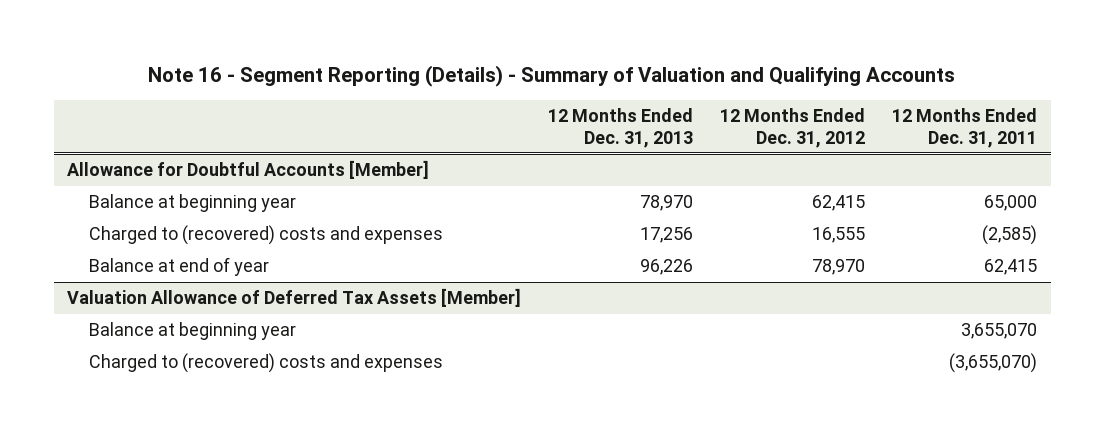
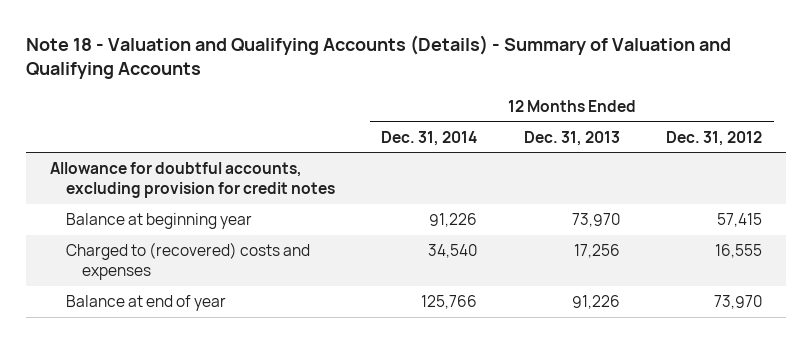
[148,64,956,87] Note 16 - Segment Reporting (Details) - Summary of Valuation and Qualifying Accounts -> [26,34,732,80] Note 18 - Valuation and Qualifying Accounts (Details) - Summary of Valuation and Qualifying Accounts
[892,107,1038,148] 12 Months Ended Dec. 31, 2011 -> none
none -> [381,130,478,146] Dec. 31, 2014
[67,160,430,180] Allowance for Doubtful Accounts [Member] -> none
none -> [49,162,335,198] Allowance for doubtful accounts, excluding provision for credit notes
[640,195,694,212] 78,970 -> [571,213,620,228] 73,970
[812,195,866,212] 62,415 -> [717,213,763,228] 57,415
[67,288,522,308] Valuation Allowance of Deferred Tax Assets [Member] -> none
[88,322,296,341] Balance at beginning year -> none
[88,353,443,374] Charged to (recovered) costs and expenses -> none
[640,259,694,276] 96,226 -> [571,295,620,310] 91,226
[812,259,866,276] 78,970 -> [714,295,763,310] 73,970

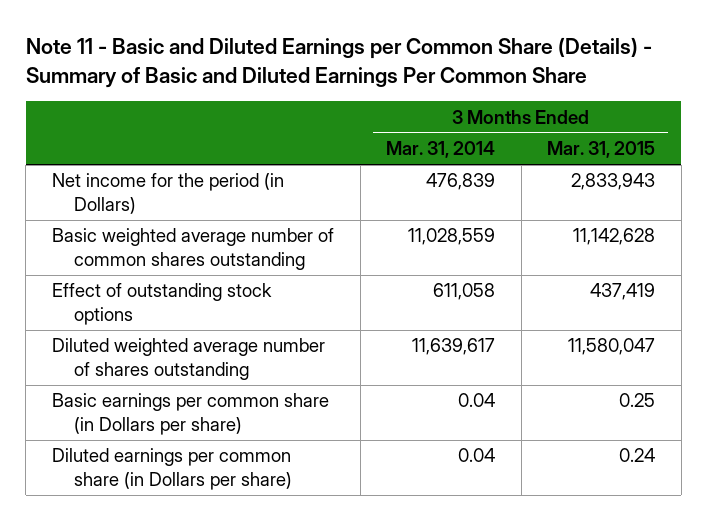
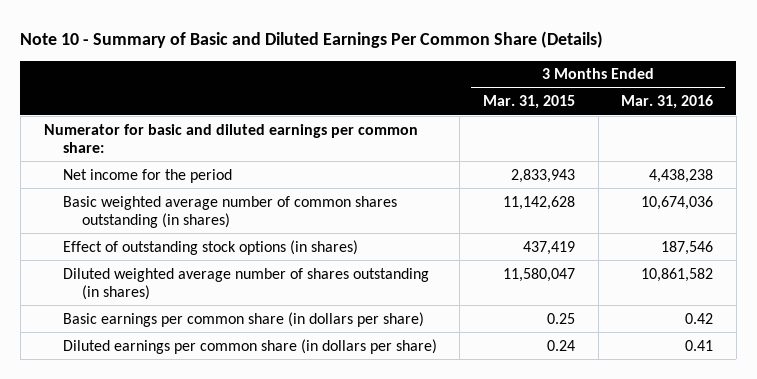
[25,37,652,88] Note 11 - Basic and Diluted Earnings per Common Share (Details) - Summary of Basic and Diluted Earnings Per Common Share -> [20,30,604,48] Note 10 - Summary of Basic and Diluted Earnings Per Common Share (Details)
[386,141,496,159] Mar. 31, 2014 -> none
none -> [621,95,714,110] Mar. 31, 2016
none -> [43,123,418,153] Numerator for basic and diluted earnings per common share:
[52,173,285,214] Net income for the period (in Dollars) -> [62,168,232,183] Net income for the period
[52,228,335,270] Basic weighted average number of common shares outstanding -> [62,195,397,228] Basic weighted average number of common shares outstanding (in shares)
[52,283,273,325] Effect of outstanding stock options -> [62,239,358,255] Effect of outstanding stock options (in shares)
[52,338,326,380] Diluted weighted average number of shares outstanding -> [62,267,429,300] Diluted weighted average number of shares outstanding (in shares)
[52,393,330,435] Basic earnings per common share (in Dollars per share) -> [62,311,424,327] Basic earnings per common share (in dollars per share)
[52,448,292,490] Diluted earnings per common share (in Dollars per share) -> [62,338,437,354] Diluted earnings per common share (in dollars per share)

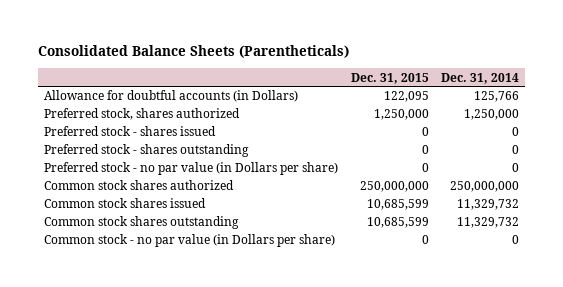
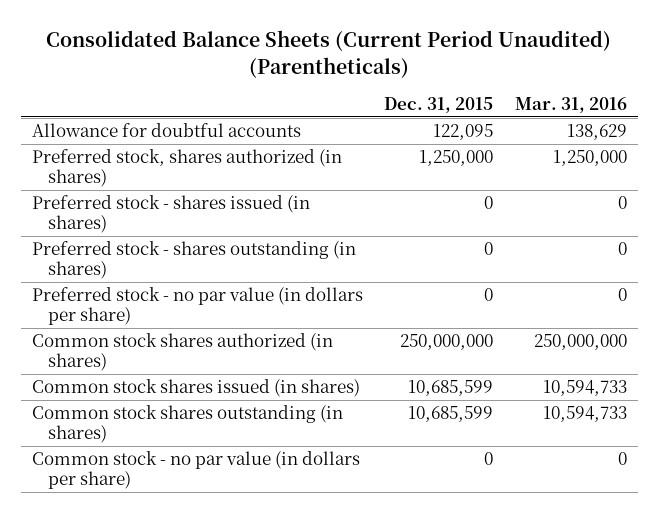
[38,45,350,59] Consolidated Balance Sheets (Parentheticals) -> [46,30,612,78] Consolidated Balance Sheets (Current Period Unaudited) (Parentheticals)
[440,72,519,84] Dec. 31, 2014 -> none
none -> [515,97,628,114] Mar. 31, 2016
[44,90,299,103] Allowance for doubtful accounts (in Dollars) -> [31,123,301,138] Allowance for doubtful accounts
[44,108,241,121] Preferred stock, shares authorized -> [31,149,342,188] Preferred stock, shares authorized (in shares)
[44,126,217,137] Preferred stock - shares issued -> [31,195,310,234] Preferred stock - shares issued (in shares)
[44,144,250,158] Preferred stock - shares outstanding -> [31,241,356,280] Preferred stock - shares outstanding (in shares)
[44,162,339,176] Preferred stock - no par value (in Dollars per share) -> [31,287,363,326] Preferred stock - no par value (in dollars per share)
[44,180,235,191] Common stock shares authorized -> [31,333,333,372] Common stock shares authorized (in shares)
[44,198,207,209] Common stock shares issued -> [31,379,360,398] Common stock shares issued (in shares)
[44,216,240,230] Common stock shares outstanding -> [31,405,343,444] Common stock shares outstanding (in shares)
[44,234,336,248] Common stock - no par value (in Dollars per share) -> [31,451,360,490] Common stock - no par value (in dollars per share)

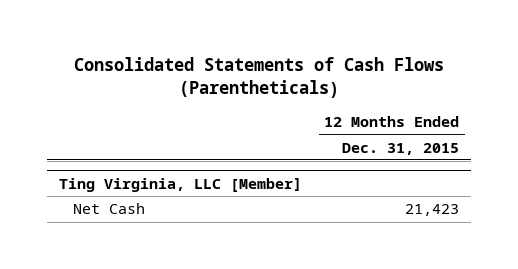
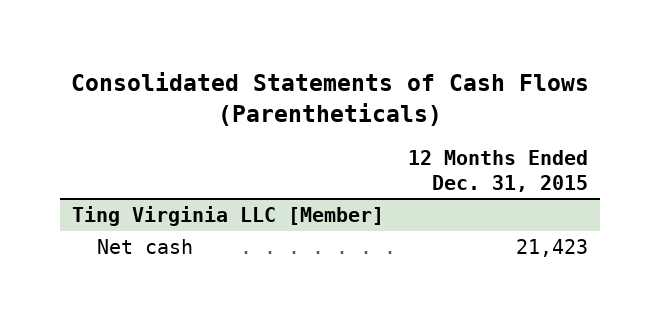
[58,177,302,192] Ting Virginia, LLC [Member] -> [71,206,384,227] Ting Virginia LLC [Member]
[72,203,145,215] Net Cash -> [96,239,193,255] Net cash

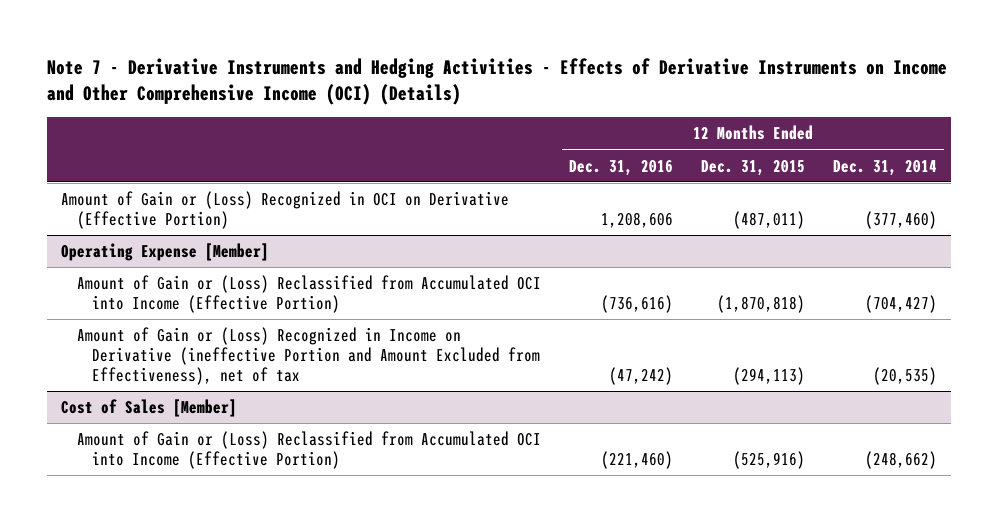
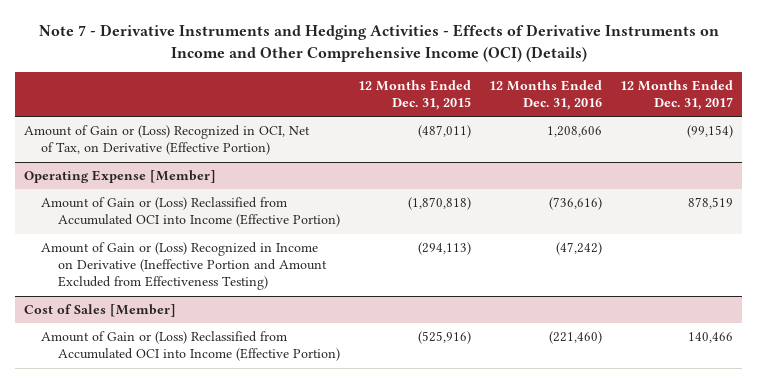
[832,159,937,176] Dec. 31, 2014 -> none
none -> [620,80,734,111] 12 Months Ended Dec. 31, 2017
[61,191,510,230] Amount of Gain or (Loss) Recognized in OCI on Derivative (Effective Portion) -> [23,125,310,156] Amount of Gain or (Loss) Recognized in OCI, Net of Tax, on Derivative (Effective Portion)
[76,327,541,385] Amount of Gain or (Loss) Recognized in Income on Derivative (ineffective Portion and Amount Excluded from Effectiveness), net of tax -> [41,242,328,291] Amount of Gain or (Loss) Recognized in Income on Derivative (Ineffective Portion and Amount Excluded from Effectiveness Testing)

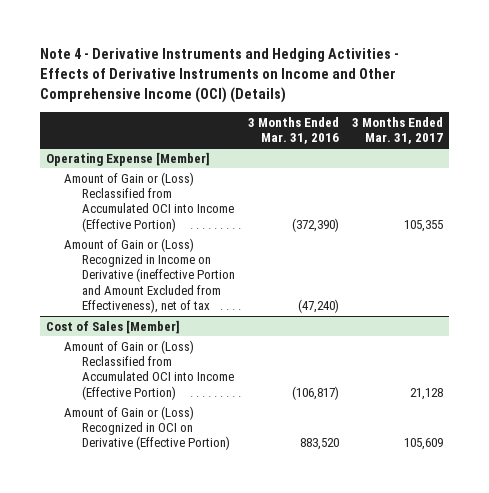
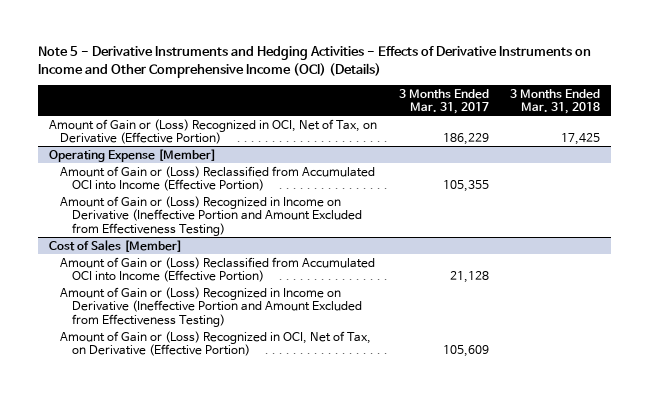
[39,48,399,104] Note 4 - Derivative Instruments and Hedging Activities - Effects of Derivative Instruments on Income and Other Comprehensive Income (OCI) (Details) -> [38,45,592,78] Note 5 - Derivative Instruments and Hedging Activities - Effects of Derivative Instruments on Income and Other Comprehensive Income (OCI) (Details)
[247,116,339,144] 3 Months Ended Mar. 31, 2016 -> none
none -> [510,88,601,115] 3 Months Ended Mar. 31, 2018
none -> [48,118,377,145] Amount of Gain or (Loss) Recognized in OCI, Net of Tax, on Derivative (Effective Portion)
[63,237,235,314] Amount of Gain or (Loss) Recognized in Income on Derivative (ineffective Portion and Amount Excluded from Effectiveness), net of tax -> [60,195,362,236] Amount of Gain or (Loss) Recognized in Income on Derivative (Ineffective Portion and Amount Excluded from Effectiveness Testing)
none -> [60,286,362,327] Amount of Gain or (Loss) Recognized in Income on Derivative (Ineffective Portion and Amount Excluded from Effectiveness Testing)
[63,405,230,451] Amount of Gain or (Loss) Recognized in OCI on Derivative (Effective Portion) -> [60,330,372,357] Amount of Gain or (Loss) Recognized in OCI, Net of Tax, on Derivative (Effective Portion)

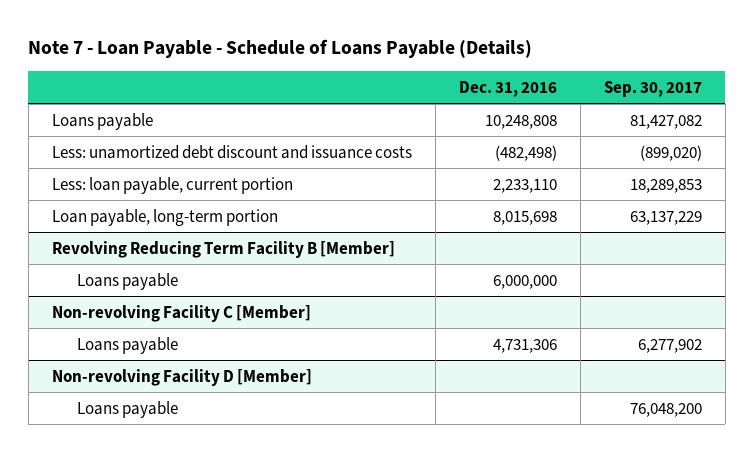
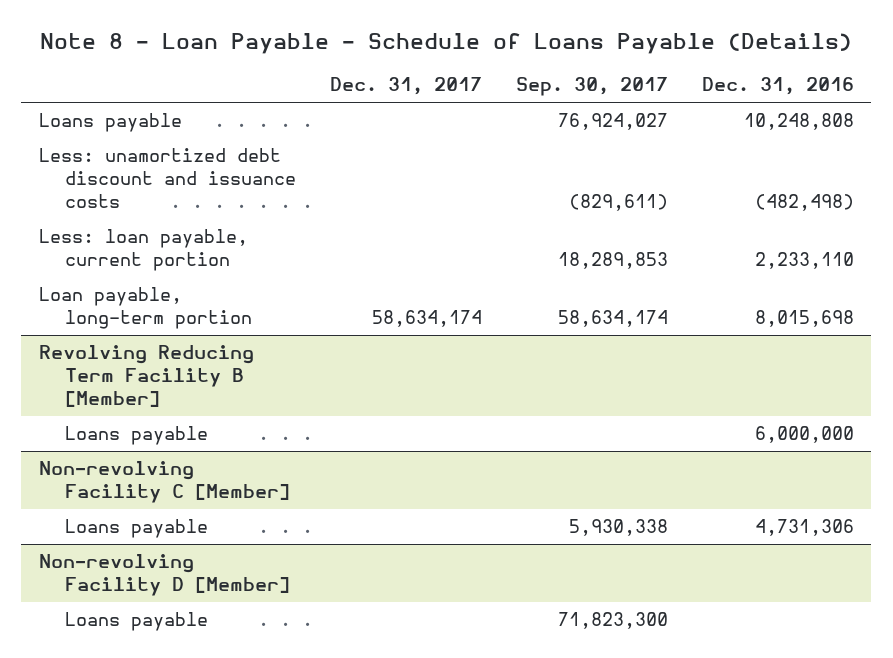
[28,39,533,59] Note 7 - Loan Payable - Schedule of Loans Payable (Details) -> [40,33,853,55] Note 8 - Loan Payable - Schedule of Loans Payable (Details)
none -> [329,77,482,96] Dec. 31, 2017
[629,114,702,129] 81,427,082 -> [558,113,669,131] 76,924,027
[639,144,702,161] (899,020) -> [569,194,669,212] (829,611)
[629,210,702,225] 63,137,229 -> [558,310,669,328] 58,634,174
[637,338,702,353] 6,277,902 -> [569,519,669,537] 5,930,338
[629,402,702,417] 76,048,200 -> [558,612,669,630] 71,823,300

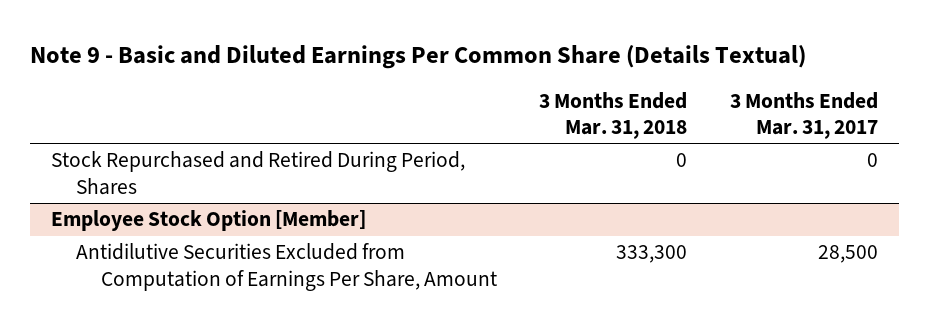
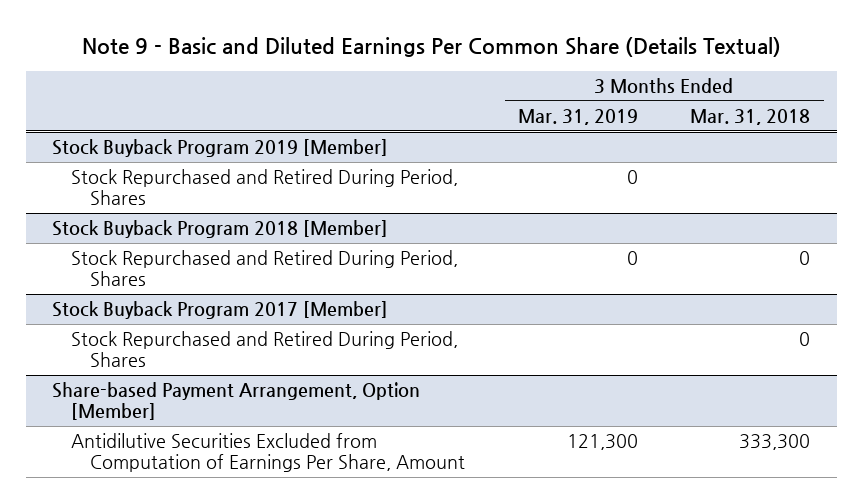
[729,92,878,140] 3 Months Ended Mar. 31, 2017 -> none
none -> [517,109,638,126] Mar. 31, 2019
none -> [51,139,388,158] Stock Buyback Program 2019 [Member]
none -> [71,169,459,205] Stock Repurchased and Retired During Period, Shares
none -> [51,220,388,239] Stock Buyback Program 2018 [Member]
none -> [51,301,388,320] Stock Buyback Program 2017 [Member]
none -> [71,331,459,367] Stock Repurchased and Retired During Period, Shares
[51,210,367,232] Employee Stock Option [Member] -> [51,382,420,420] Share-based Payment Arrangement, Option [Member]

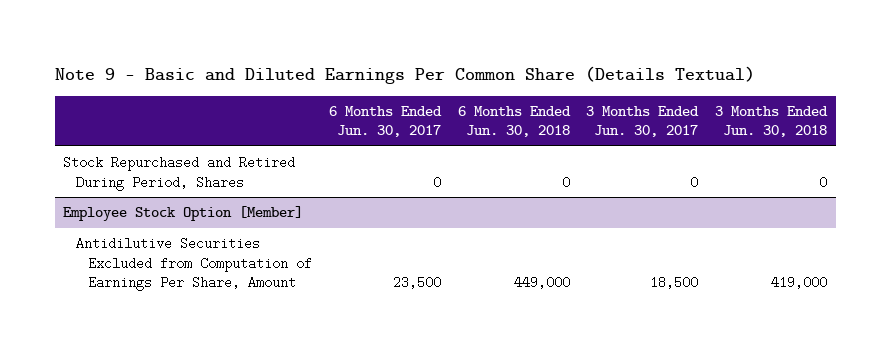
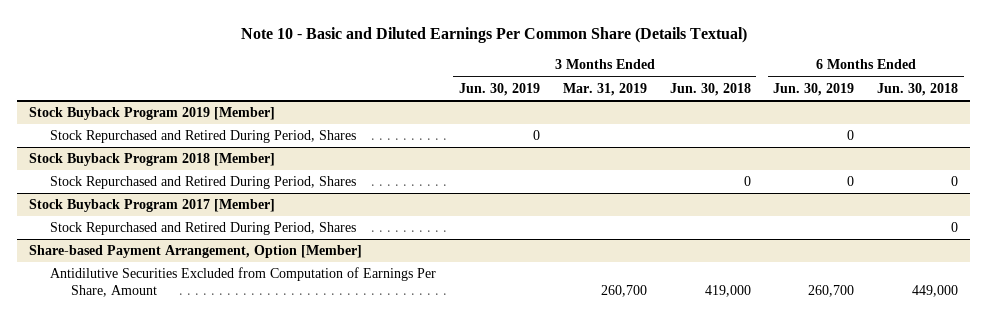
[54,65,755,84] Note 9 - Basic and Diluted Earnings Per Common Share (Details Textual) -> [240,27,747,44] Note 10 - Basic and Diluted Earnings Per Common Share (Details Textual)
[328,105,442,138] 6 Months Ended Jun. 30, 2017 -> none
[586,105,700,138] 3 Months Ended Jun. 30, 2017 -> none
none -> [458,82,540,96] Jun. 30, 2019
none -> [562,82,647,96] Mar. 31, 2019
none -> [773,82,855,96] Jun. 30, 2019
none -> [28,107,275,121] Stock Buyback Program 2019 [Member]
none -> [49,130,356,144] Stock Repurchased and Retired During Period, Shares
none -> [28,153,275,167] Stock Buyback Program 2018 [Member]
none -> [28,199,275,213] Stock Buyback Program 2017 [Member]
none -> [49,222,356,236] Stock Repurchased and Retired During Period, Shares
[63,206,304,222] Employee Stock Option [Member] -> [28,245,362,259] Share-based Payment Arrangement, Option [Member]

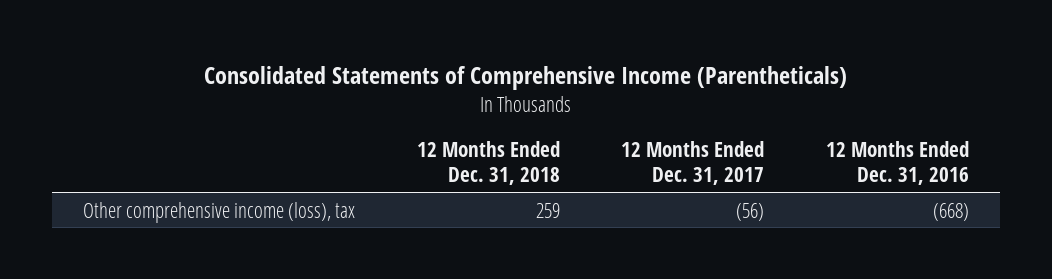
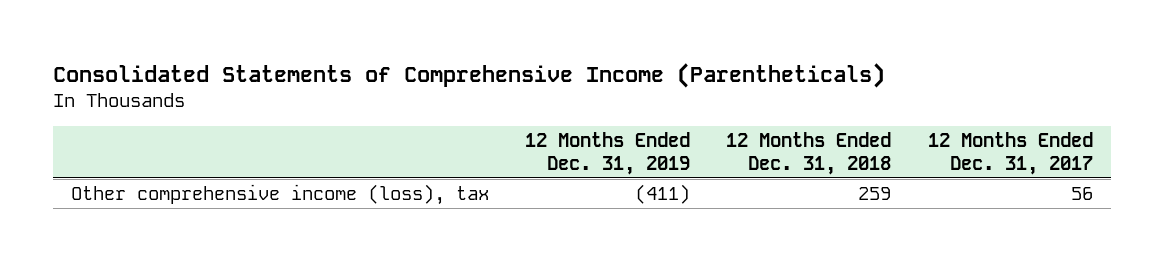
[826,141,970,186] 12 Months Ended Dec. 31, 2016 -> none
none -> [525,132,691,175] 12 Months Ended Dec. 31, 2019
[736,202,765,221] (56) -> [1070,187,1093,201] 56

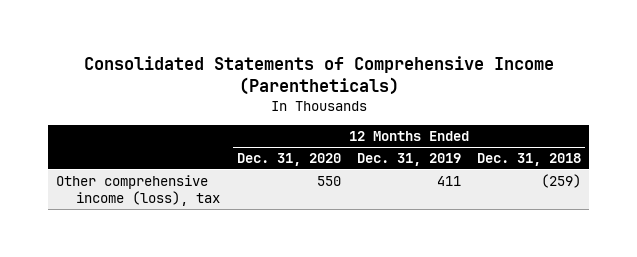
[927,132,1093,175] 12 Months Ended Dec. 31, 2017 -> none
none -> [236,153,341,167] Dec. 31, 2020
[635,184,691,205] (411) -> [436,176,461,187] 411
[858,187,892,201] 259 -> [541,174,582,189] (259)

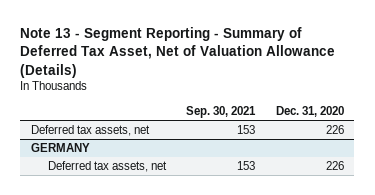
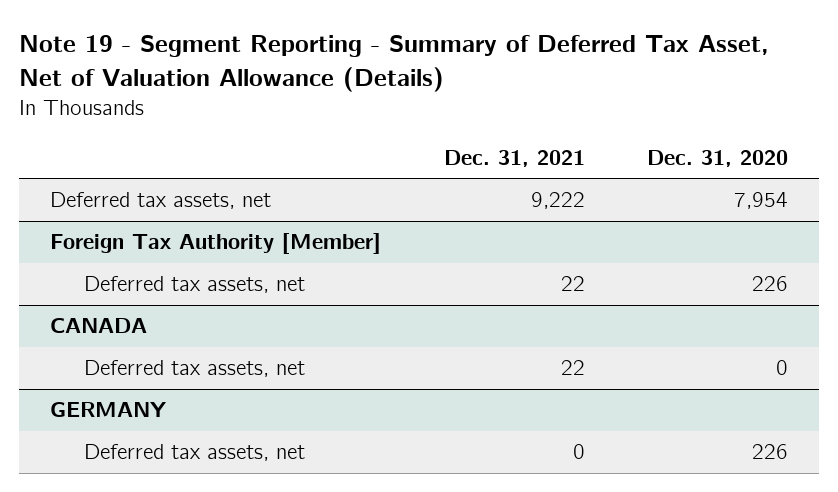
[20,27,336,78] Note 13 - Segment Reporting - Summary of Deferred Tax Asset, Net of Valuation Allowance (Details) -> [18,35,769,92] Note 19 - Segment Reporting - Summary of Deferred Tax Asset, Net of Valuation Allowance (Details)
[186,106,257,119] Sep. 30, 2021 -> none
none -> [443,149,585,167] Dec. 31, 2021
none -> [50,192,272,210] Deferred tax assets, net
none -> [50,233,382,255] Foreign Tax Authority [Member]
none -> [50,318,148,334] CANADA
none -> [83,360,305,378] Deferred tax assets, net

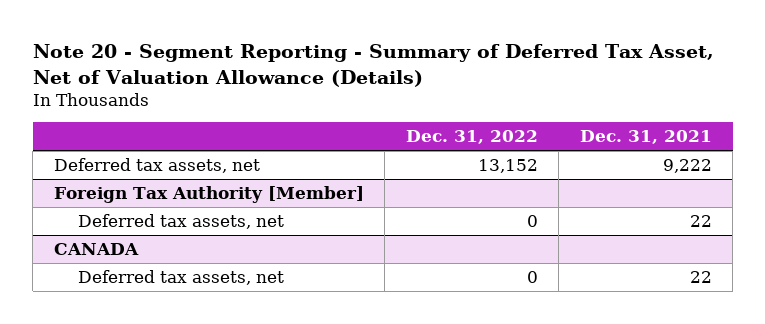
[18,35,769,92] Note 19 - Segment Reporting - Summary of Deferred Tax Asset, Net of Valuation Allowance (Details) -> [32,44,714,87] Note 20 - Segment Reporting - Summary of Deferred Tax Asset, Net of Valuation Allowance (Details)
[647,149,789,167] Dec. 31, 2020 -> none
none -> [405,129,538,144] Dec. 31, 2022
[50,402,168,418] GERMANY -> none
[83,444,305,462] Deferred tax assets, net -> none

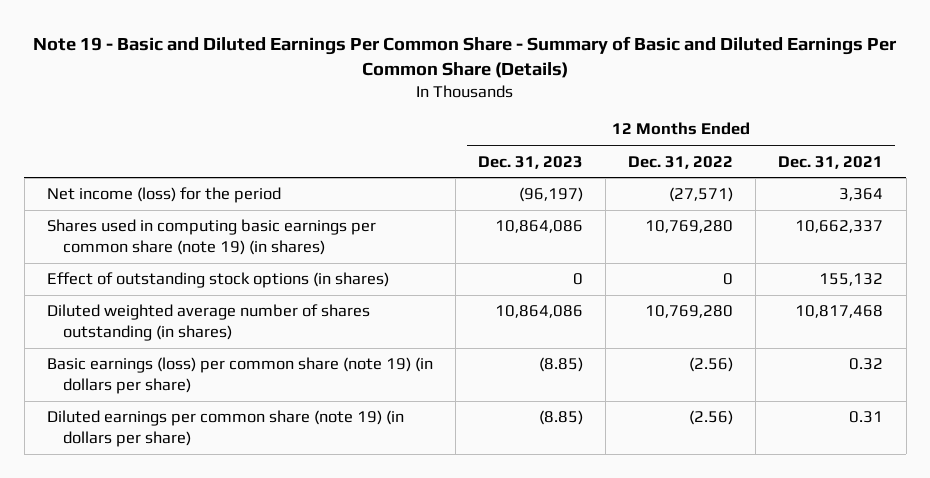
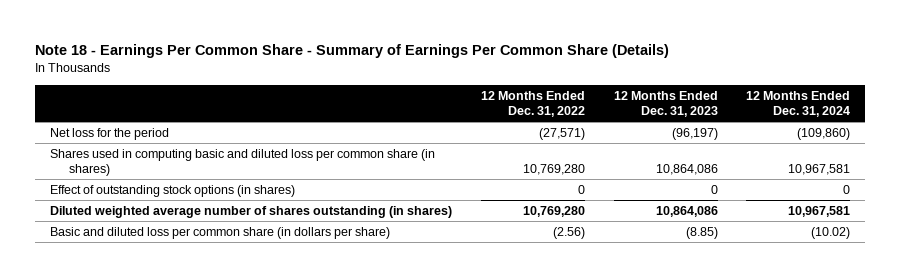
[33,35,898,78] Note 19 - Basic and Diluted Earnings Per Common Share - Summary of Basic and Diluted Earnings Per Common Share (Details) -> [35,44,670,59] Note 18 - Earnings Per Common Share - Summary of Earnings Per Common Share (Details)
[778,155,884,169] Dec. 31, 2021 -> none
none -> [746,90,851,118] 12 Months Ended Dec. 31, 2024
[46,187,281,204] Net income (loss) for the period -> [49,127,169,140] Net loss for the period
[46,219,376,256] Shares used in computing basic earnings per common share (note 19) (in shares) -> [49,148,435,177] Shares used in computing basic and diluted loss per common share (in shares)
[46,410,404,448] Diluted earnings per common share (note 19) (in dollars per share) -> none
[46,357,433,395] Basic earnings (loss) per common share (note 19) (in dollars per share) -> [49,226,390,239] Basic and diluted loss per common share (in dollars per share)

